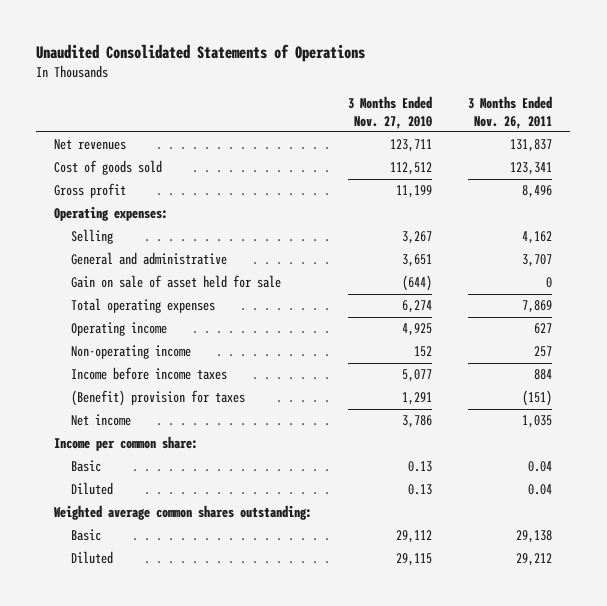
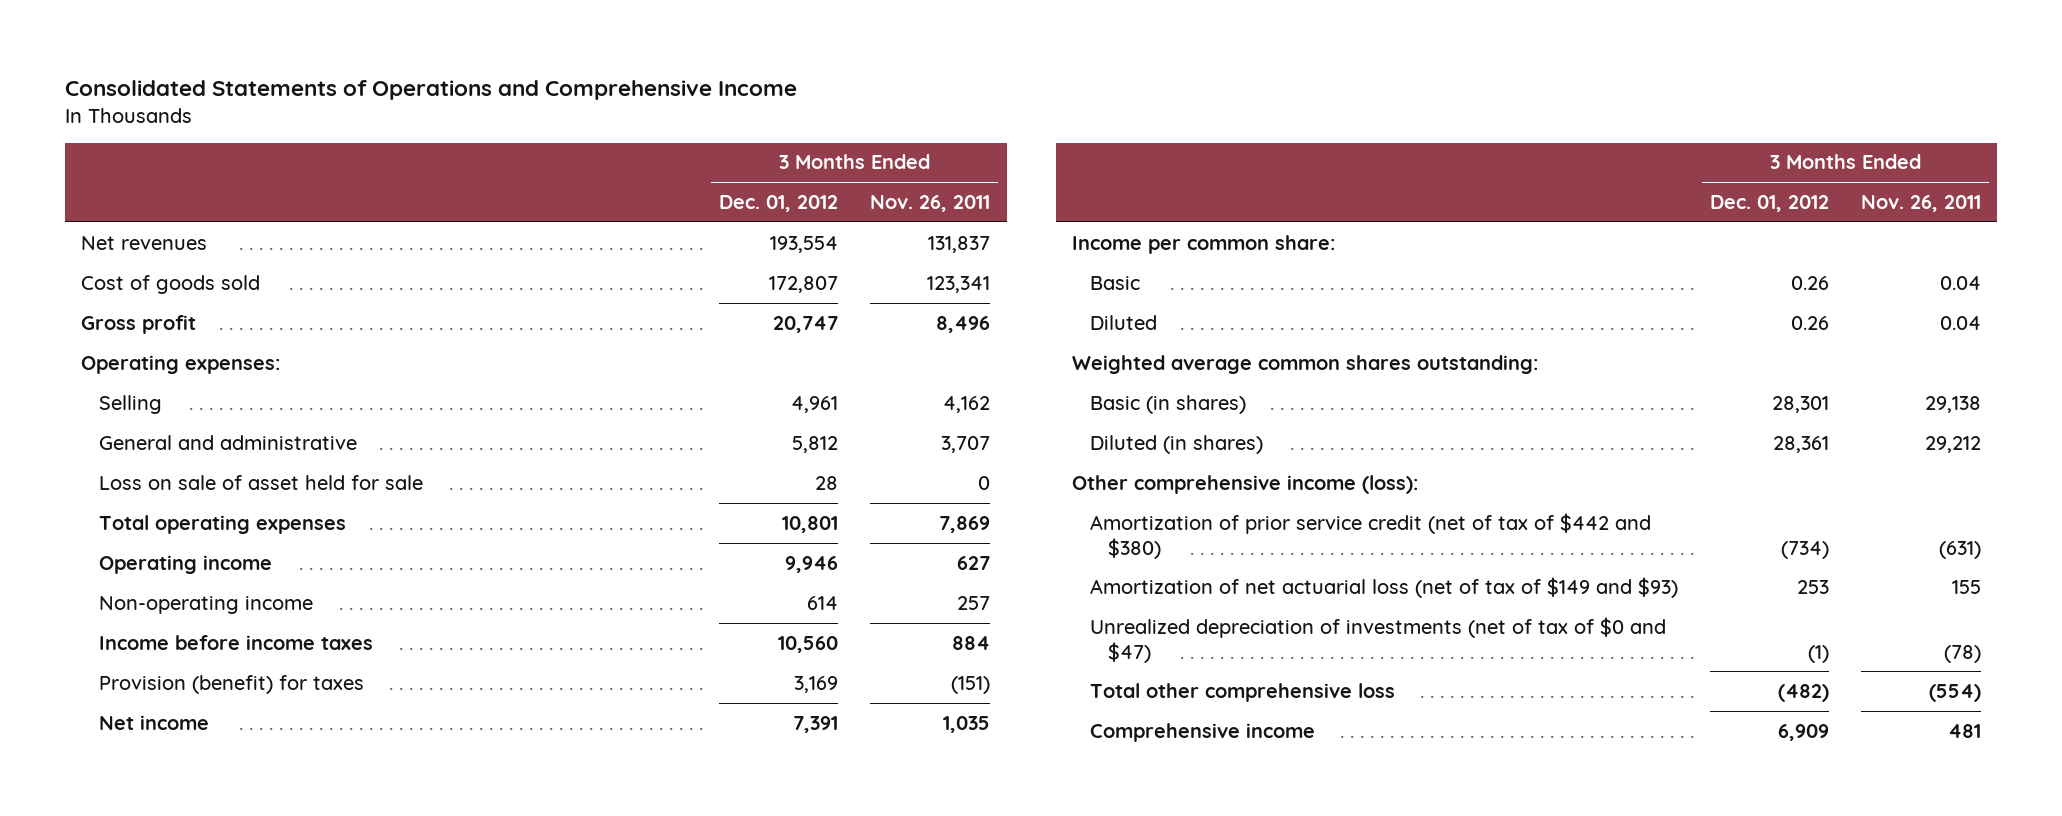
[36,44,366,63] Unaudited Consolidated Statements of Operations -> [65,80,798,101] Consolidated Statements of Operations and Comprehensive Income
[348,95,433,129] 3 Months Ended Nov. 27, 2010 -> none
none -> [719,195,839,213] Dec. 01, 2012
[70,275,281,289] Gain on sale of asset held for sale -> [99,474,424,490] Loss on sale of asset held for sale
[70,390,245,407] (Benefit) provision for taxes -> [99,674,365,694] Provision (benefit) for taxes
[70,529,101,542] Basic -> [1089,394,1246,414] Basic (in shares)
[70,551,113,565] Diluted -> [1089,434,1263,454] Diluted (in shares)
none -> [1071,474,1418,494] Other comprehensive income (loss):
none -> [1089,512,1651,559] Amortization of prior service credit (net of tax of $442 and $380)
none -> [1089,576,1678,598] Amortization of net actuarial loss (net of tax of $149 and $93)
none -> [1089,616,1666,663] Unrealized depreciation of investments (net of tax of $0 and $47)
none -> [1089,682,1395,702] Total other comprehensive loss
none -> [1089,722,1315,742] Comprehensive income

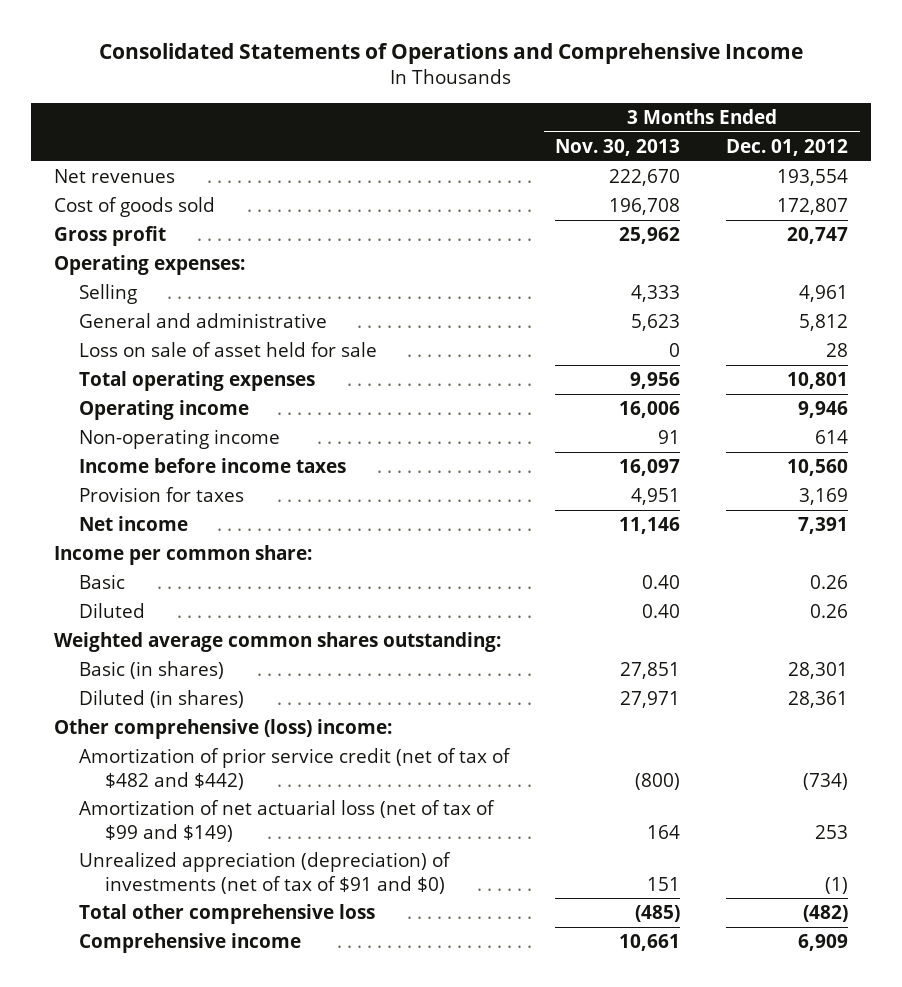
[870,195,991,213] Nov. 26, 2011 -> none
none -> [555,138,681,156] Nov. 30, 2013
[99,674,365,694] Provision (benefit) for taxes -> [79,487,245,503] Provision for taxes
[1071,474,1418,494] Other comprehensive income (loss): -> [53,719,392,740] Other comprehensive (loss) income:
[1089,512,1651,559] Amortization of prior service credit (net of tax of $442 and $380) -> [79,748,512,790] Amortization of prior service credit (net of tax of $482 and $442)
[1089,576,1678,598] Amortization of net actuarial loss (net of tax of $149 and $93) -> [79,800,496,842] Amortization of net actuarial loss (net of tax of $99 and $149)
[1089,616,1666,663] Unrealized depreciation of investments (net of tax of $0 and $47) -> [79,852,452,894] Unrealized appreciation (depreciation) of investments (net of tax of $91 and $0)

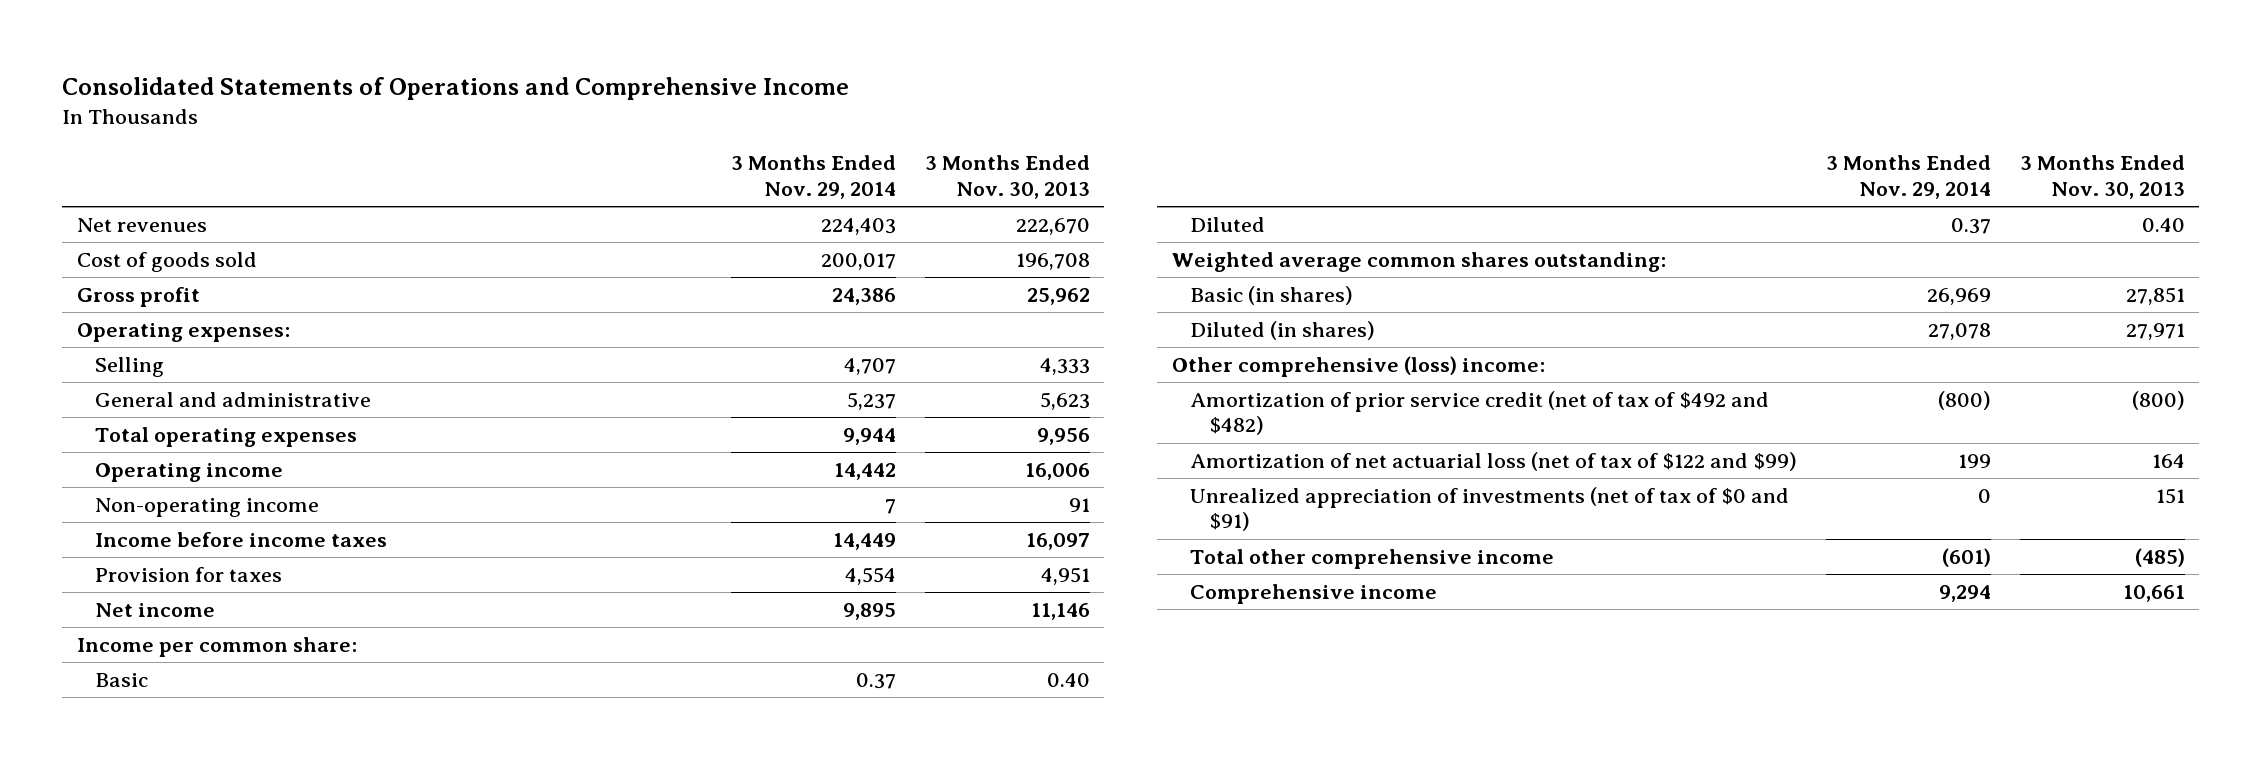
[726,138,849,156] Dec. 01, 2012 -> none
none -> [731,155,897,200] 3 Months Ended Nov. 29, 2014
[79,342,378,358] Loss on sale of asset held for sale -> none
[79,748,512,790] Amortization of prior service credit (net of tax of $482 and $442) -> [1190,390,1770,436] Amortization of prior service credit (net of tax of $492 and $482)
[79,800,496,842] Amortization of net actuarial loss (net of tax of $99 and $149) -> [1190,451,1798,471] Amortization of net actuarial loss (net of tax of $122 and $99)
[79,852,452,894] Unrealized appreciation (depreciation) of investments (net of tax of $91 and $0) -> [1190,486,1790,532] Unrealized appreciation of investments (net of tax of $0 and $91)
[79,904,376,925] Total other comprehensive loss -> [1190,548,1555,569] Total other comprehensive income

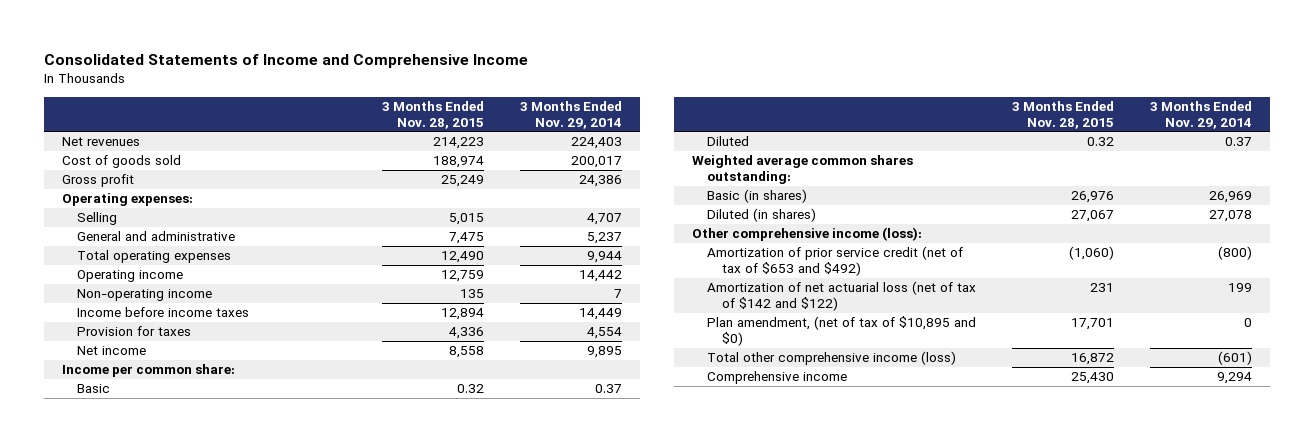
[62,77,850,101] Consolidated Statements of Operations and Comprehensive Income -> [44,54,529,69] Consolidated Statements of Income and Comprehensive Income
[924,155,1090,200] 3 Months Ended Nov. 30, 2013 -> none
none -> [382,100,485,129] 3 Months Ended Nov. 28, 2015
[1190,486,1790,532] Unrealized appreciation of investments (net of tax of $0 and $91) -> none
[1171,355,1545,377] Other comprehensive (loss) income: -> [691,227,922,242] Other comprehensive income (loss):
[1190,390,1770,436] Amortization of prior service credit (net of tax of $492 and $482) -> [706,246,963,276] Amortization of prior service credit (net of tax of $653 and $492)
[1190,451,1798,471] Amortization of net actuarial loss (net of tax of $122 and $99) -> [706,281,976,311] Amortization of net actuarial loss (net of tax of $142 and $122)
none -> [706,316,976,346] Plan amendment, (net of tax of $10,895 and $0)
[1190,548,1555,569] Total other comprehensive income -> [706,351,956,366] Total other comprehensive income (loss)

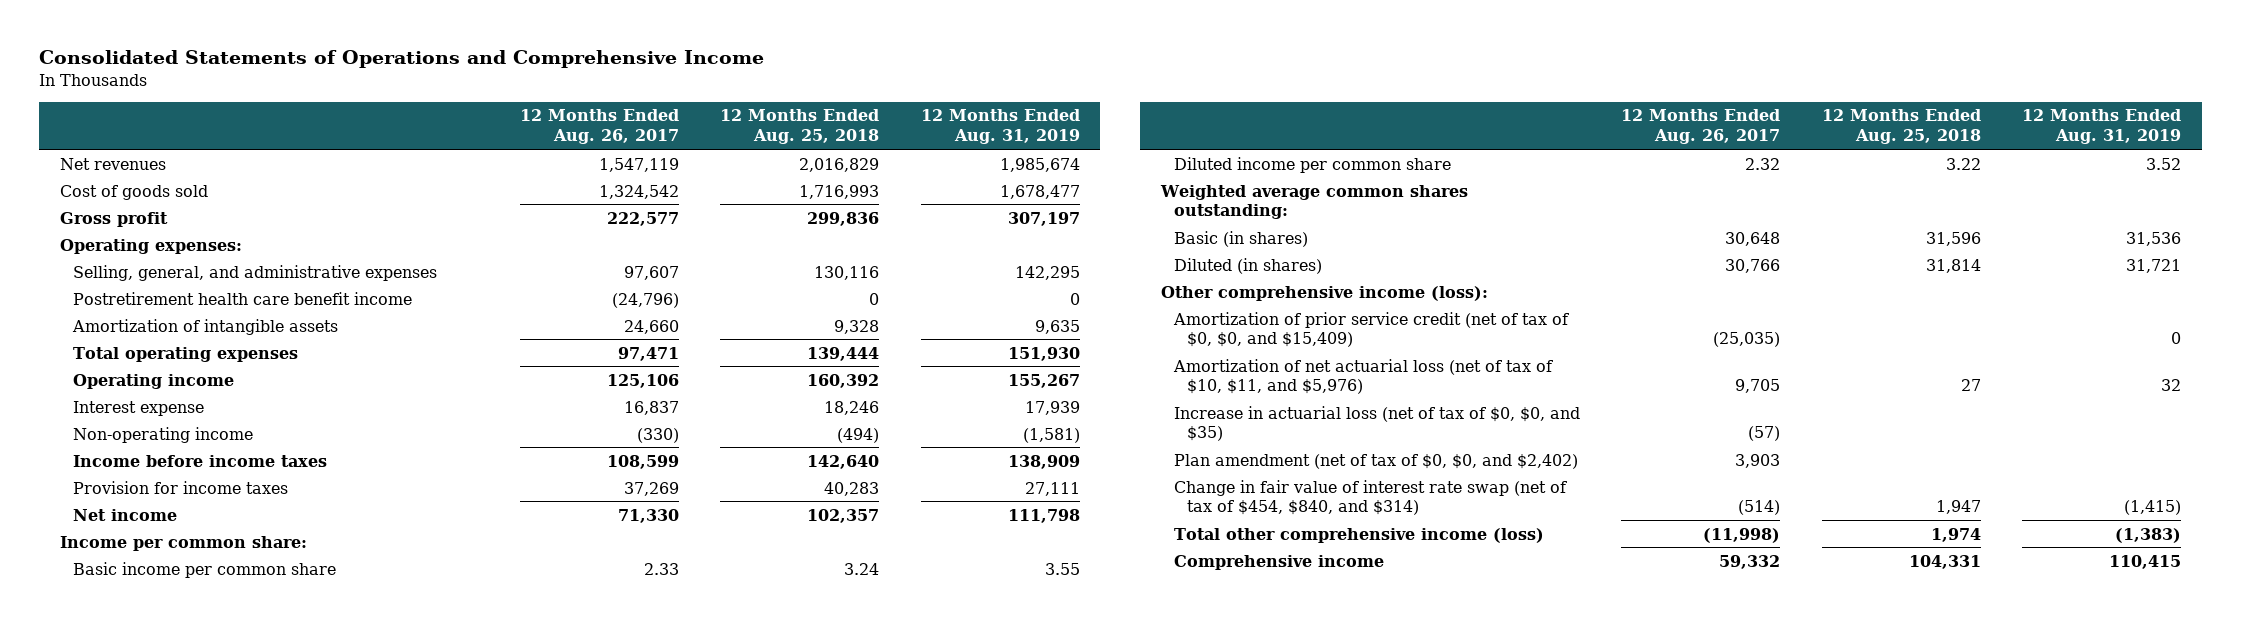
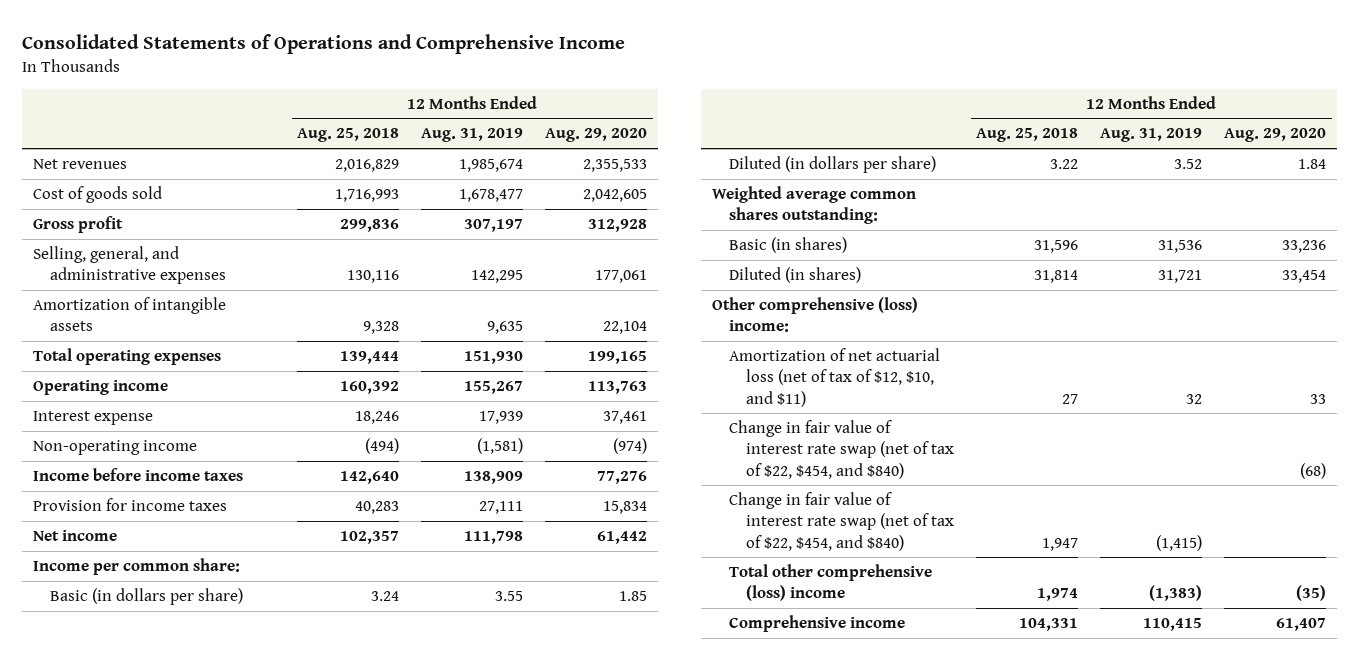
[520,109,680,145] 12 Months Ended Aug. 26, 2017 -> none
none -> [545,128,648,143] Aug. 29, 2020
[59,238,242,254] Operating expenses: -> none
[72,291,412,305] Postretirement health care benefit income -> none
[72,561,336,578] Basic income per common share -> [50,588,244,606] Basic (in dollars per share)
[1174,156,1452,173] Diluted income per common share -> [729,156,937,174] Diluted (in dollars per share)
[1173,311,1570,348] Amortization of prior service credit (net of tax of $0, $0, and $15,409) -> none
[1174,405,1581,442] Increase in actuarial loss (net of tax of $0, $0, and $35) -> none
[1174,453,1579,469] Plan amendment (net of tax of $0, $0, and $2,402) -> none
[1161,285,1489,301] Other comprehensive income (loss): -> [712,297,919,333] Other comprehensive (loss) income:
[1173,358,1554,395] Amortization of net actuarial loss (net of tax of $10, $11, and $5,976) -> [729,348,941,407] Amortization of net actuarial loss (net of tax of $12, $10, and $11)
none -> [729,420,955,479] Change in fair value of interest rate swap (net of tax of $22, $454, and $840)
[1174,479,1568,516] Change in fair value of interest rate swap (net of tax of $454, $840, and $314) -> [729,492,955,551] Change in fair value of interest rate swap (net of tax of $22, $454, and $840)
[1174,527,1545,543] Total other comprehensive income (loss) -> [729,564,933,602] Total other comprehensive (loss) income

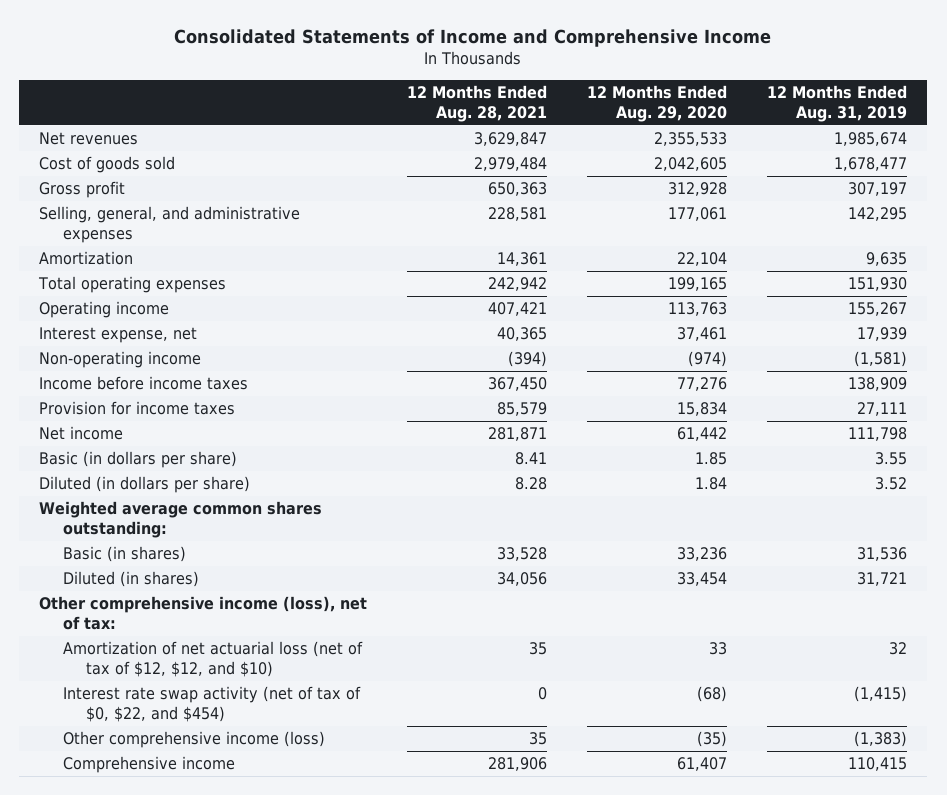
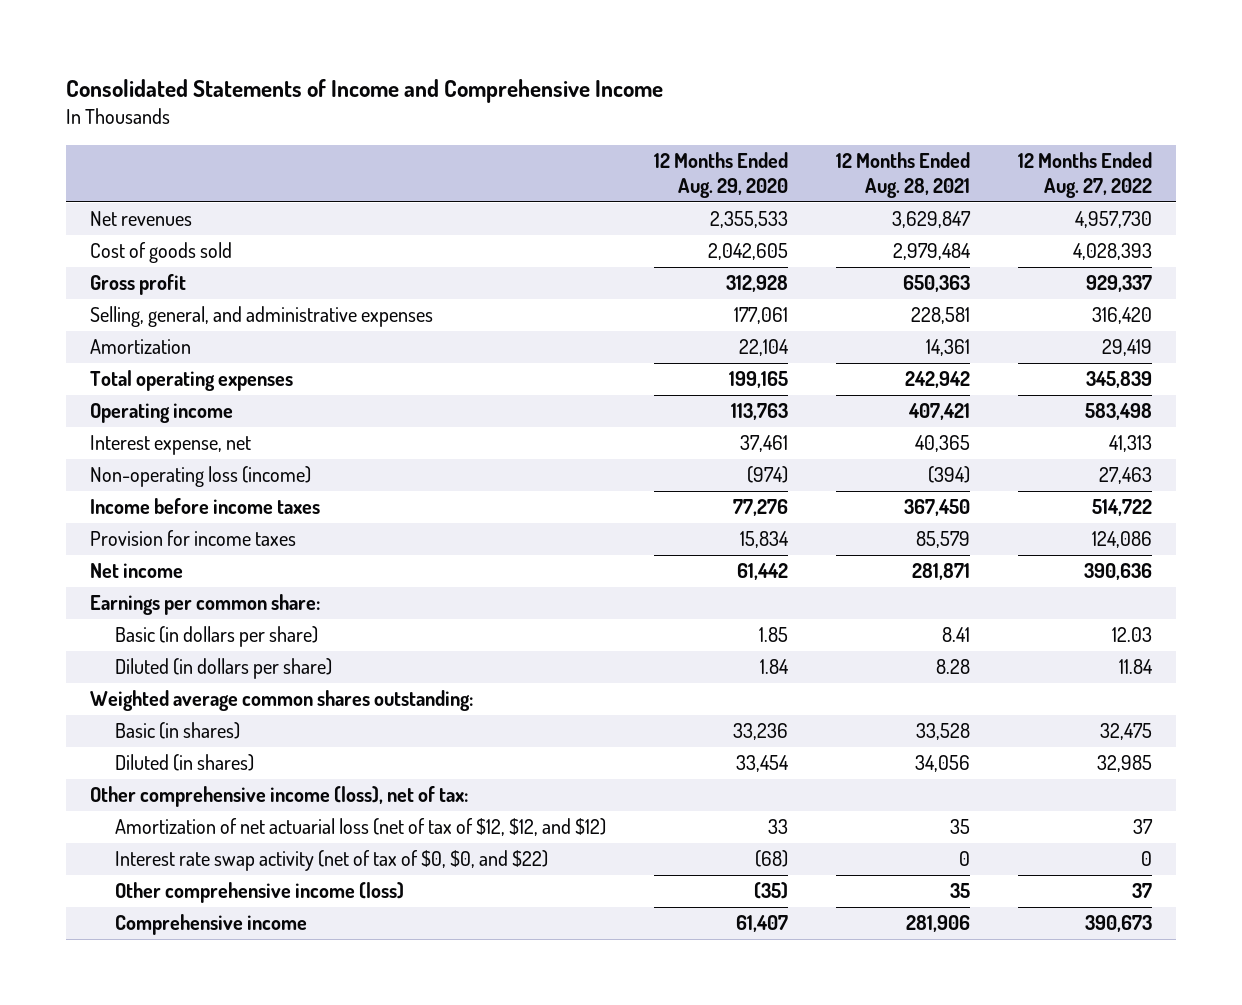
[767,84,908,122] 12 Months Ended Aug. 31, 2019 -> none
none -> [1017,151,1152,198] 12 Months Ended Aug. 27, 2022
[39,351,202,369] Non-operating income -> [90,466,312,488] Non-operating loss (income)
none -> [90,594,321,616] Earnings per common share:
[62,641,363,678] Amortization of net actuarial loss (net of tax of $12, $12, and $10) -> [115,818,607,837] Amortization of net actuarial loss (net of tax of $12, $12, and $12)
[62,686,361,723] Interest rate swap activity (net of tax of $0, $22, and $454) -> [115,850,549,872] Interest rate swap activity (net of tax of $0, $0, and $22)

